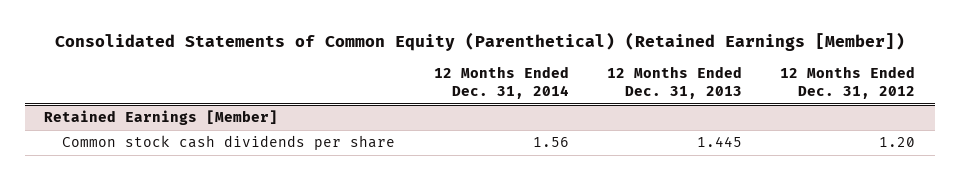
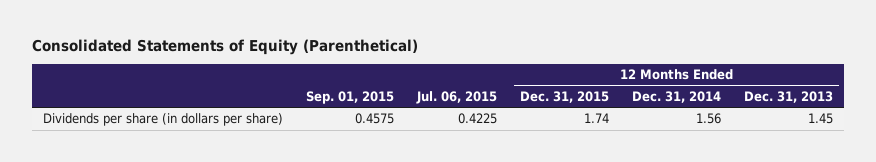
[54,31,905,51] Consolidated Statements of Common Equity (Parenthetical) (Retained Earnings [Member]) -> [31,39,418,56] Consolidated Statements of Equity (Parenthetical)
[780,66,916,100] 12 Months Ended Dec. 31, 2012 -> none
none -> [306,91,395,105] Sep. 01, 2015
none -> [416,91,498,105] Jul. 06, 2015
none -> [520,91,610,104] Dec. 31, 2015
[44,110,279,126] Retained Earnings [Member] -> none
[62,135,396,151] Common stock cash dividends per share -> [43,113,284,127] Dividends per share (in dollars per share)
[696,136,742,148] 1.445 -> [808,113,834,125] 1.45

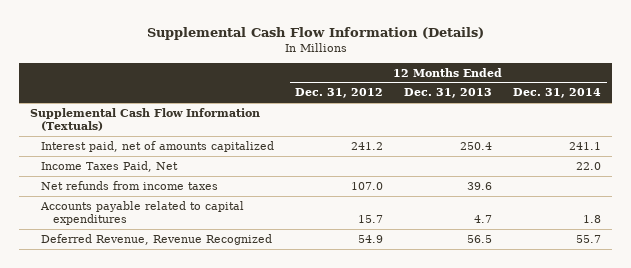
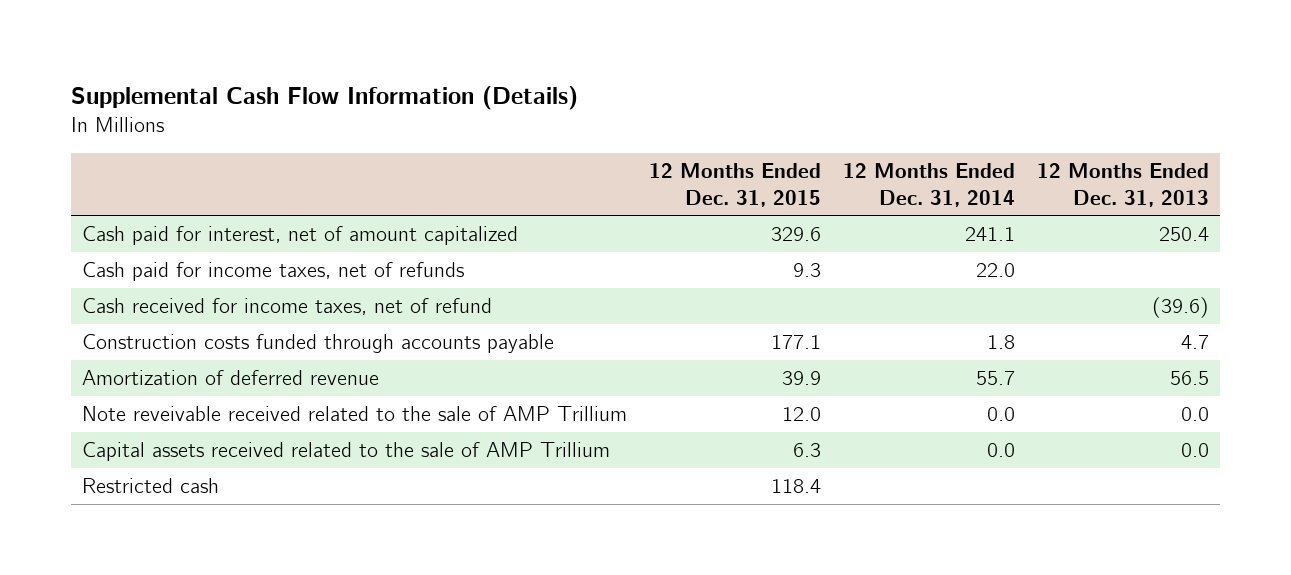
[295,88,384,99] Dec. 31, 2012 -> none
none -> [649,162,822,207] 12 Months Ended Dec. 31, 2015
[29,107,260,132] Supplemental Cash Flow Information (Textuals) -> none
[41,140,275,152] Interest paid, net of amounts capitalized -> [82,226,519,246] Cash paid for interest, net of amount capitalized
[41,160,179,172] Income Taxes Paid, Net -> [82,262,465,282] Cash paid for income taxes, net of refunds
[41,180,219,190] Net refunds from income taxes -> [82,298,493,316] Cash received for income taxes, net of refund
[467,181,493,190] 39.6 -> [1151,297,1209,319] (39.6)
[40,200,245,226] Accounts payable related to capital expenditures -> [82,334,555,354] Construction costs funded through accounts payable
[41,233,273,245] Deferred Revenue, Revenue Recognized -> [82,370,380,386] Amortization of deferred revenue
none -> [82,406,628,422] Note reveivable received related to the sale of AMP Trillium
none -> [82,442,611,462] Capital assets received related to the sale of AMP Trillium
none -> [82,478,220,494] Restricted cash

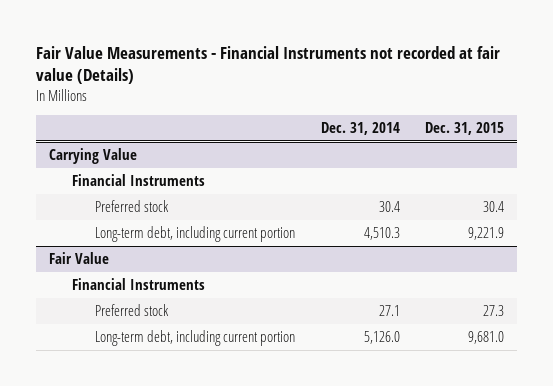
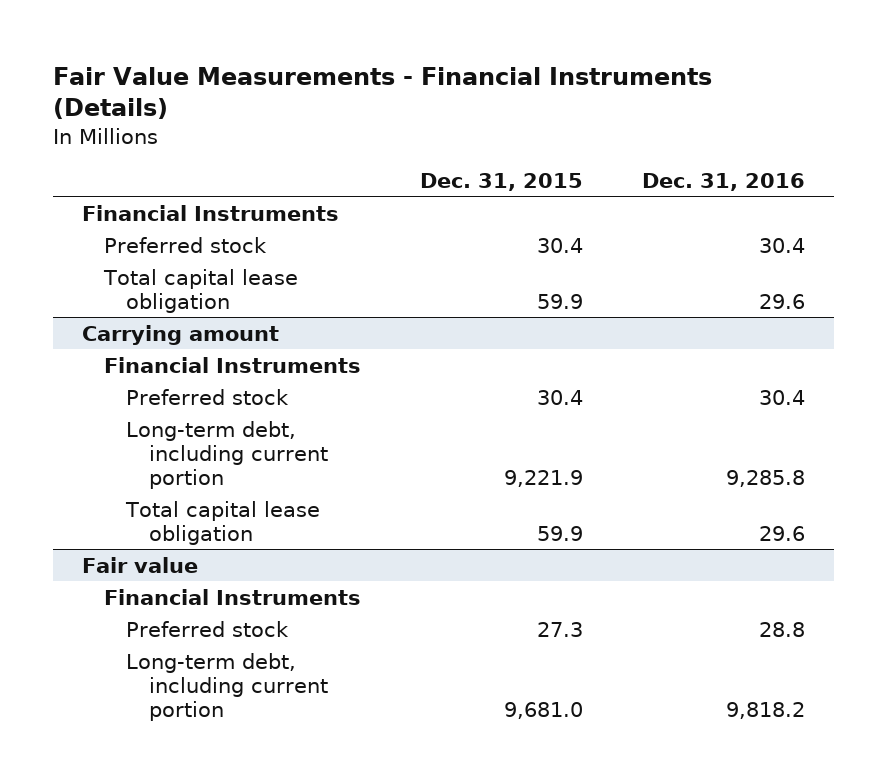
[36,45,501,85] Fair Value Measurements - Financial Instruments not recorded at fair value (Details) -> [52,66,712,120] Fair Value Measurements - Financial Instruments (Details)
[320,122,400,136] Dec. 31, 2014 -> none
none -> [641,172,805,191] Dec. 31, 2016
[48,148,137,165] Carrying Value -> none
none -> [103,268,299,313] Total capital lease obligation
none -> [82,324,280,345] Carrying amount
none -> [104,356,362,373] Financial Instruments
none -> [126,388,290,405] Preferred stock
none -> [125,500,321,545] Total capital lease obligation
[48,252,109,265] Fair Value -> [82,556,199,573] Fair value

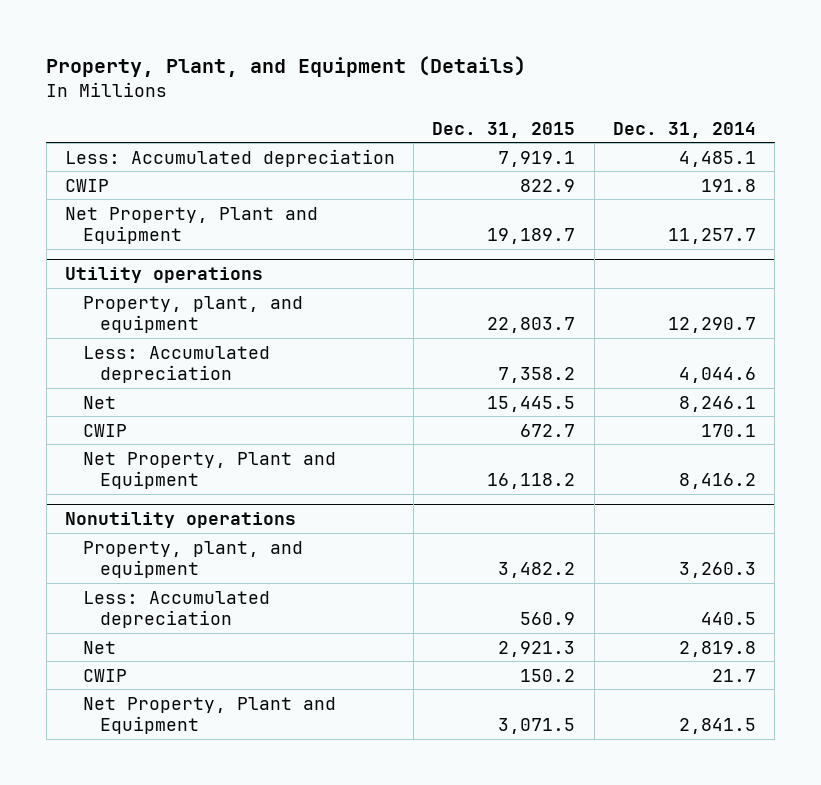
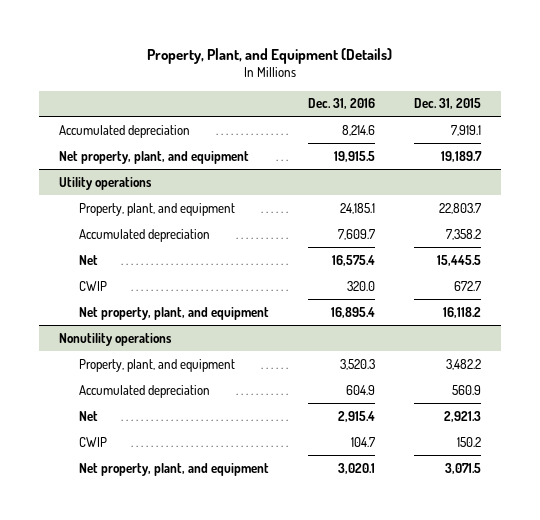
[612,121,756,138] Dec. 31, 2014 -> none
none -> [307,98,375,110] Dec. 31, 2016
[64,178,109,192] CWIP -> none
[64,148,395,167] Less: Accumulated depreciation -> [58,124,190,138] Accumulated depreciation
[64,206,318,244] Net Property, Plant and Equipment -> [58,150,249,164] Net property, plant, and equipment
[82,345,270,383] Less: Accumulated depreciation -> [78,228,210,242] Accumulated depreciation
[82,451,336,489] Net Property, Plant and Equipment -> [78,306,269,320] Net property, plant, and equipment
[82,590,270,628] Less: Accumulated depreciation -> [78,384,210,398] Accumulated depreciation
[82,696,336,734] Net Property, Plant and Equipment -> [78,462,269,476] Net property, plant, and equipment

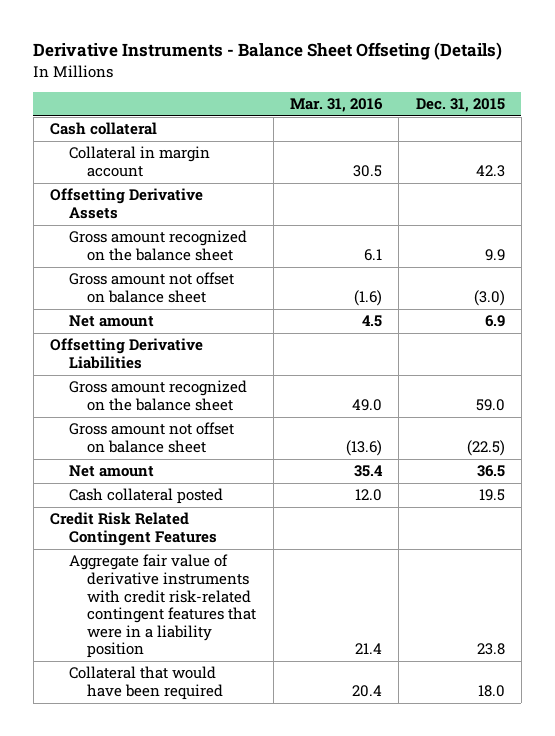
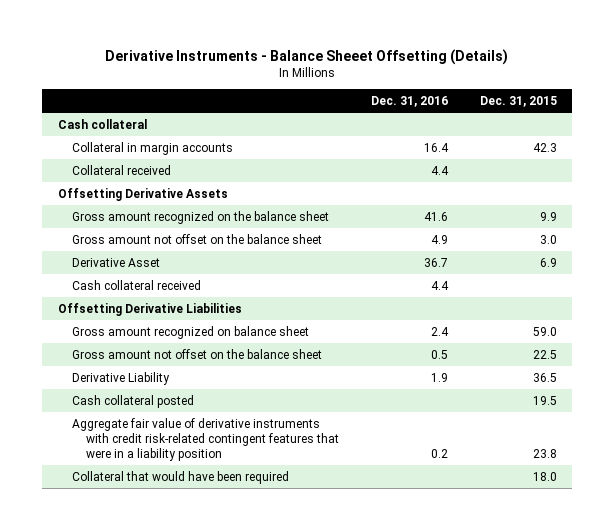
[33,42,503,61] Derivative Instruments - Balance Sheet Offseting (Details) -> [105,48,509,65] Derivative Instruments - Balance Sheeet Offsetting (Details)
[289,97,383,112] Mar. 31, 2016 -> none
none -> [370,96,448,108] Dec. 31, 2016
[68,146,210,177] Collateral in margin account -> [72,141,234,155] Collateral in margin accounts
none -> [72,164,172,175] Collateral received
[68,272,234,303] Gross amount not offset on balance sheet -> [72,233,323,244] Gross amount not offset on the balance sheet
[473,289,505,306] (3.0) -> [539,234,557,244] 3.0
[68,315,154,328] Net amount -> [72,257,161,267] Derivative Asset
none -> [72,279,202,290] Cash collateral received
[68,380,247,411] Gross amount recognized on the balance sheet -> [72,325,310,339] Gross amount recognized on balance sheet
[68,422,234,453] Gross amount not offset on balance sheet -> [72,348,323,359] Gross amount not offset on the balance sheet
[466,439,505,456] (22.5) -> [532,349,557,359] 22.5
[68,465,154,478] Net amount -> [72,371,171,385] Derivative Liability
[50,512,217,546] Credit Risk Related Contingent Features -> none

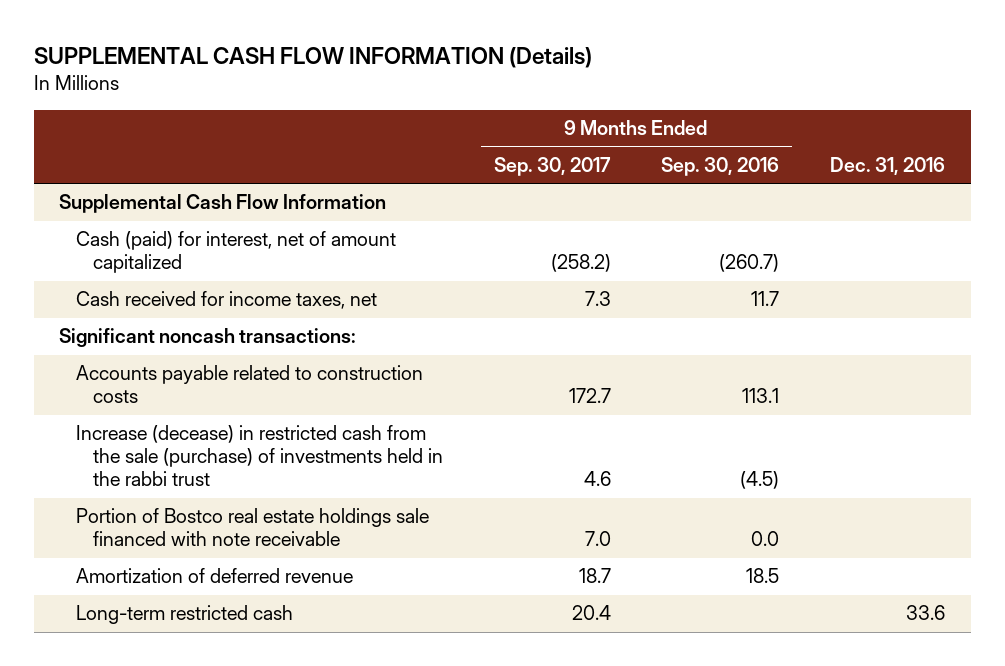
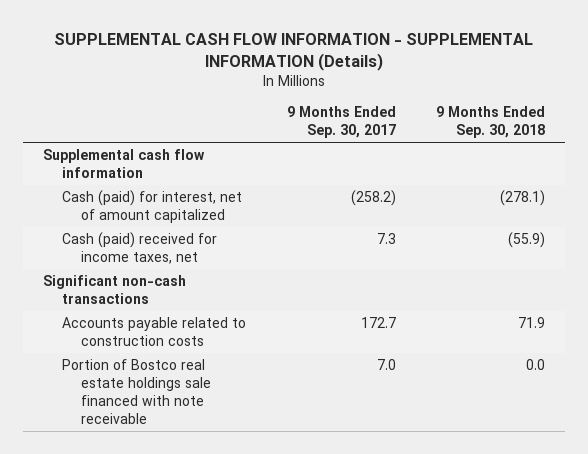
[33,47,592,69] SUPPLEMENTAL CASH FLOW INFORMATION (Details) -> [53,32,533,71] SUPPLEMENTAL CASH FLOW INFORMATION - SUPPLEMENTAL INFORMATION (Details)
[661,157,780,177] Sep. 30, 2016 -> none
[830,157,946,176] Dec. 31, 2016 -> none
none -> [435,105,545,139] 9 Months Ended Sep. 30, 2018
[59,194,387,214] Supplemental Cash Flow Information -> [43,149,206,179] Supplemental cash flow information
[76,291,378,310] Cash received for income taxes, net -> [62,232,218,265] Cash (paid) received for income taxes, net
[59,328,357,348] Significant noncash transactions: -> [43,275,187,305] Significant non-cash transactions
[76,425,443,487] Increase (decease) in restricted cash from the sale (purchase) of investments held in the rabbi trust -> none
[76,568,354,584] Amortization of deferred revenue -> none
[76,605,294,625] Long-term restricted cash -> none

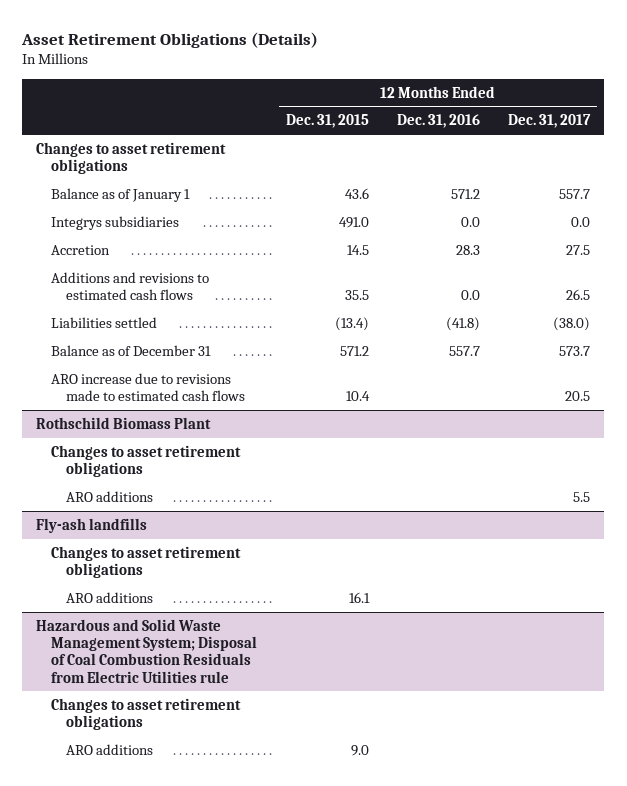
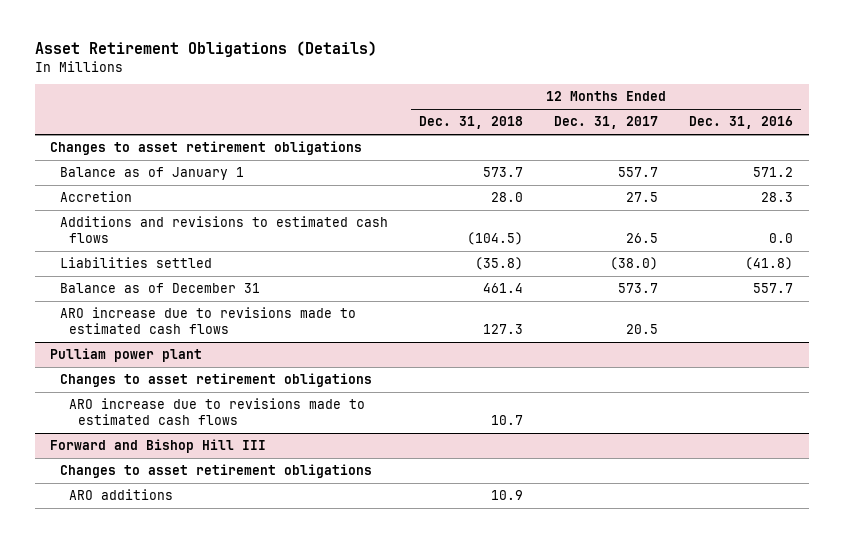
[285,114,369,129] Dec. 31, 2015 -> none
none -> [418,116,523,130] Dec. 31, 2018
[51,215,180,230] Integrys subsidiaries -> none
[36,416,212,429] Rothschild Biomass Plant -> none
[51,444,242,478] Changes to asset retirement obligations -> none
[66,490,154,502] ARO additions -> none
[36,517,148,533] Fly-ash landfills -> none
none -> [50,348,203,363] Pulliam power plant
[66,591,154,603] ARO additions -> none
[36,618,258,683] Hazardous and Solid Waste Management System; Disposal of Coal Combustion Residuals from Electric Utilities rule -> none
none -> [69,398,366,426] ARO increase due to revisions made to estimated cash flows
none -> [50,439,267,454] Forward and Bishop Hill III

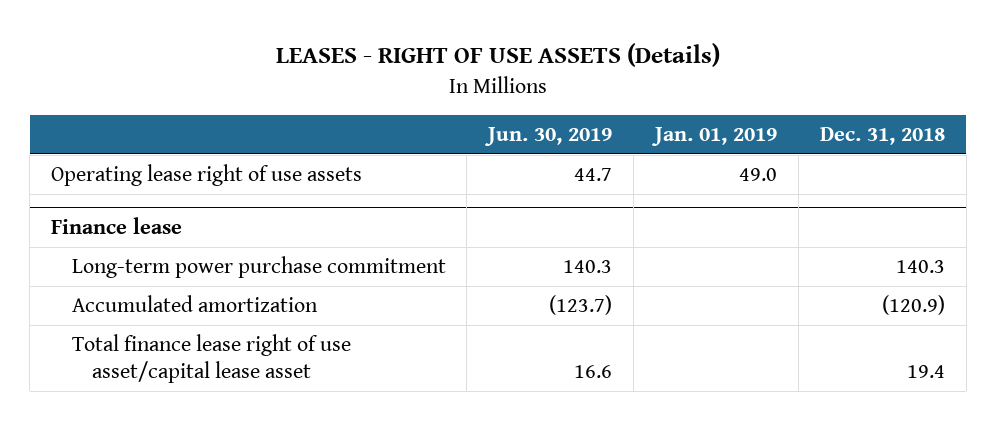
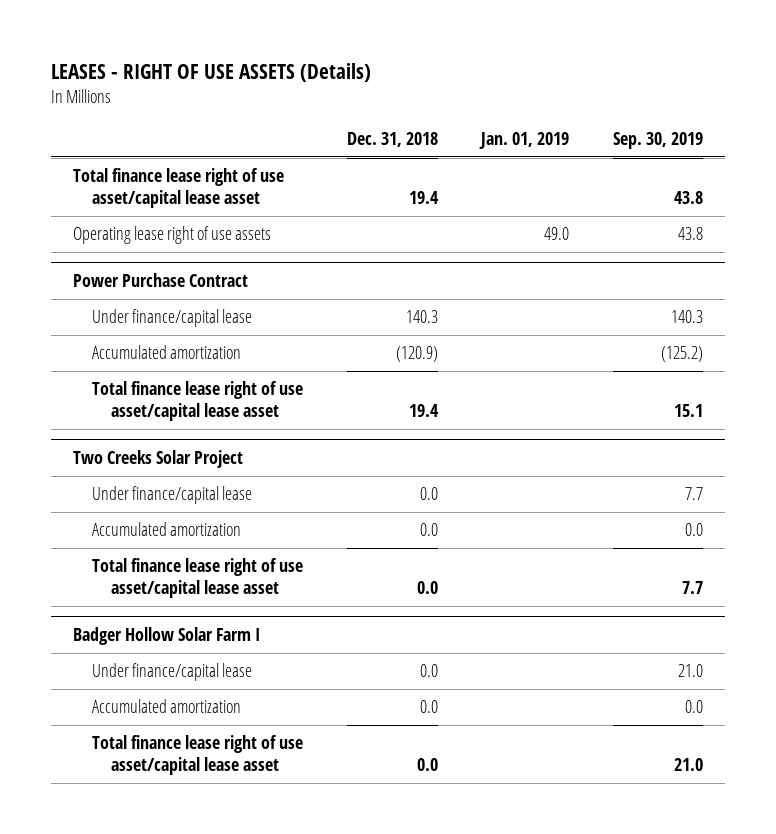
[484,126,613,146] Jun. 30, 2019 -> none
none -> [613,131,704,149] Sep. 30, 2019
none -> [72,168,284,209] Total finance lease right of use asset/capital lease asset
[50,216,182,234] Finance lease -> none
none -> [72,273,248,288] Power Purchase Contract
[71,256,446,279] Long-term power purchase commitment -> [92,309,253,328] Under finance/capital lease
none -> [72,450,243,469] Two Creeks Solar Project
none -> [92,486,253,505] Under finance/capital lease
none -> [92,522,242,537] Accumulated amortization
none -> [92,558,304,599] Total finance lease right of use asset/capital lease asset
none -> [72,627,260,646] Badger Hollow Solar Farm I
none -> [92,663,253,682] Under finance/capital lease
none -> [92,699,242,714] Accumulated amortization
none -> [92,735,304,776] Total finance lease right of use asset/capital lease asset

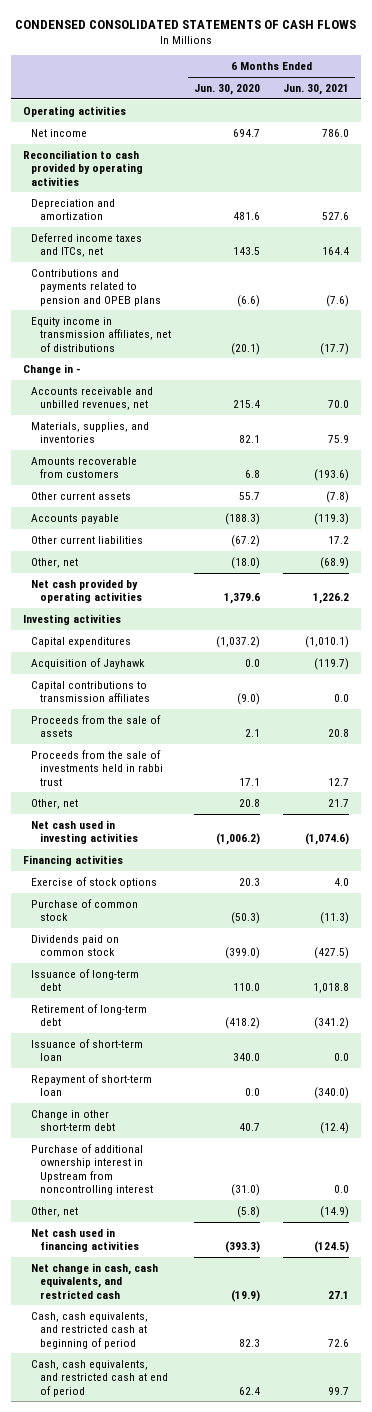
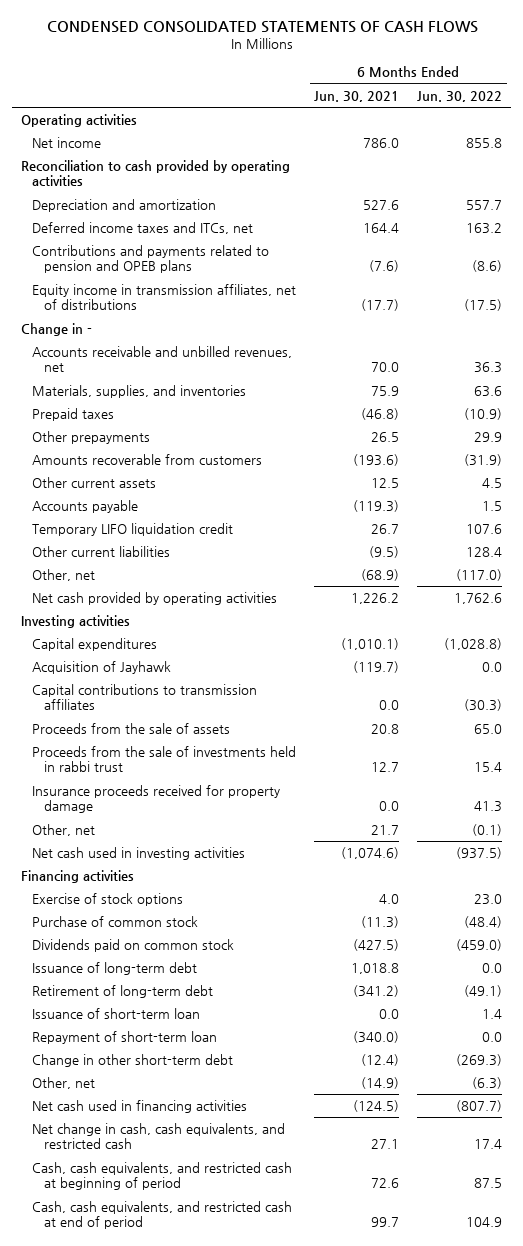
[193,83,260,95] Jun. 30, 2020 -> none
none -> [417,90,503,102] Jun. 30, 2022
none -> [32,408,115,422] Prepaid taxes
none -> [32,431,151,445] Other prepayments
[326,490,350,503] (7.8) -> [371,478,400,489] 12.5
none -> [32,523,234,537] Temporary LIFO liquidation credit
[328,535,350,544] 17.2 -> [369,546,400,559] (9.5)
none -> [32,785,281,814] Insurance proceeds received for property damage
[31,1143,153,1196] Purchase of additional ownership interest in Upstream from noncontrolling interest -> none

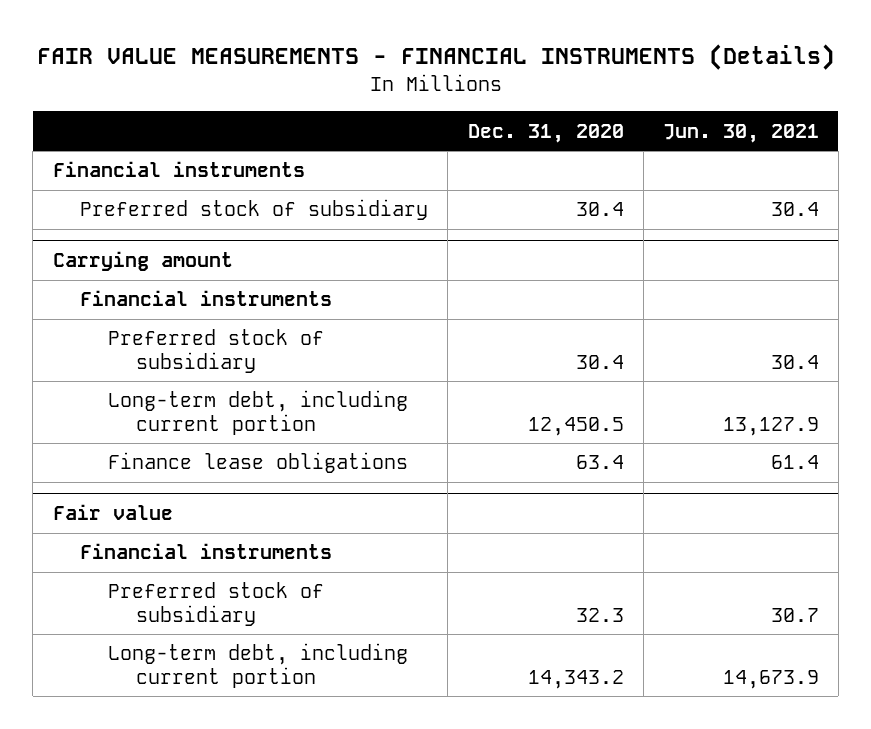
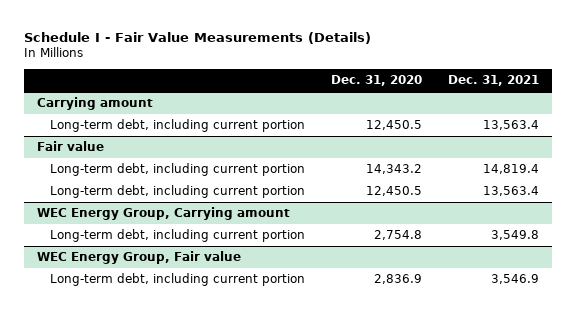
[36,44,835,71] FAIR VALUE MEASUREMENTS - FINANCIAL INSTRUMENTS (Details) -> [24,32,372,45] Schedule I - Fair Value Measurements (Details)
[662,123,819,143] Jun. 30, 2021 -> none
none -> [447,75,539,87] Dec. 31, 2021
[52,161,305,178] Financial instruments -> none
[80,199,429,221] Preferred stock of subsidiary -> none
[80,290,333,307] Financial instruments -> none
[108,329,325,373] Preferred stock of subsidiary -> none
[108,452,409,474] Finance lease obligations -> none
[80,543,333,560] Financial instruments -> none
[108,582,325,626] Preferred stock of subsidiary -> none
none -> [49,185,305,199] Long-term debt, including current portion
none -> [37,207,291,221] WEC Energy Group, Carrying amount
none -> [49,229,305,243] Long-term debt, including current portion
none -> [37,251,242,265] WEC Energy Group, Fair value
none -> [49,273,305,287] Long-term debt, including current portion

